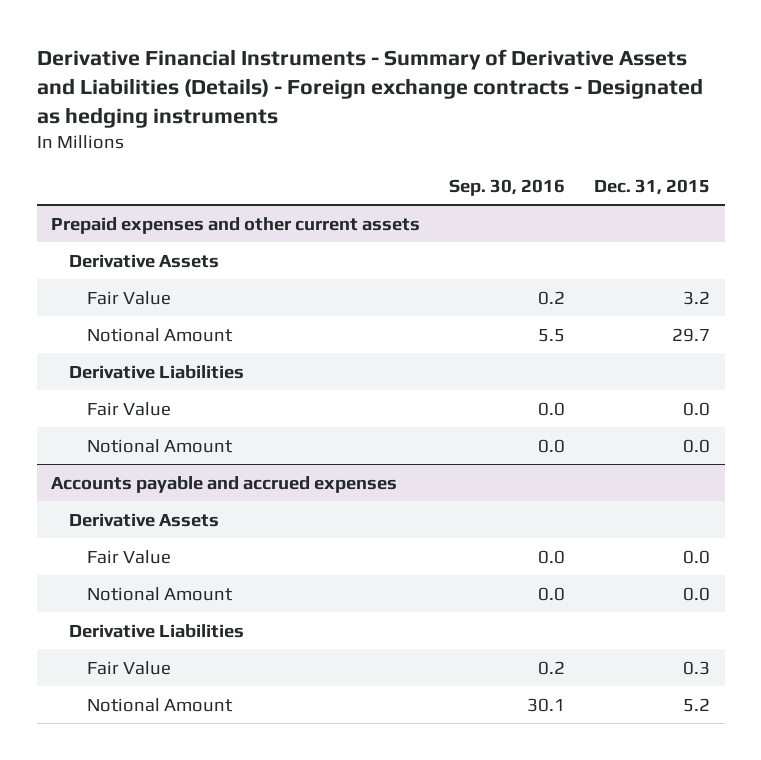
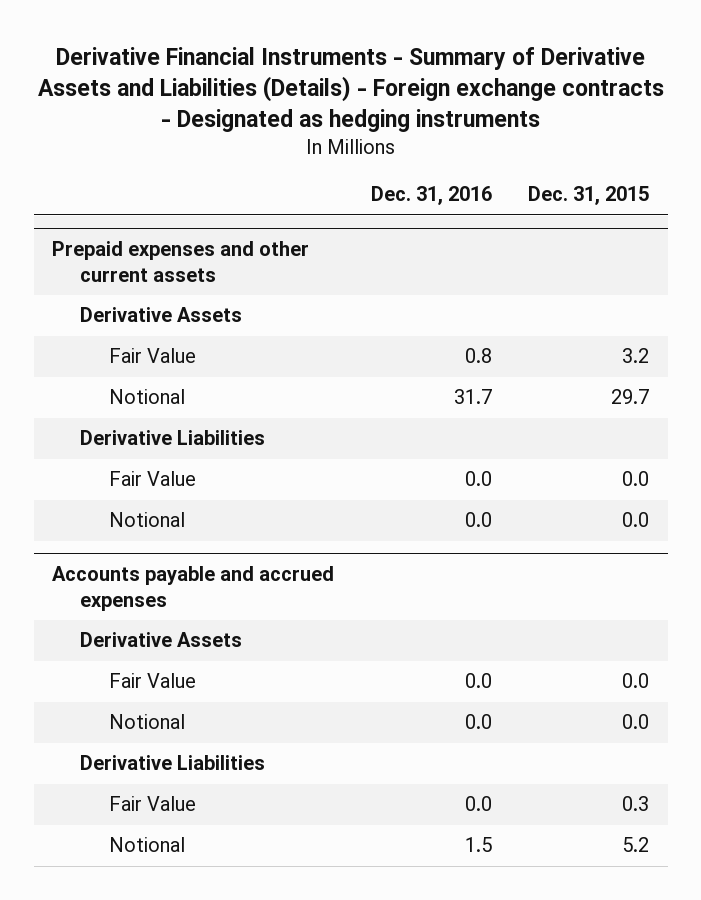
[449,178,566,196] Sep. 30, 2016 -> none
none -> [370,186,492,206] Dec. 31, 2016
[87,327,234,342] Notional Amount -> [108,389,185,405] Notional
[87,438,234,453] Notional Amount -> [108,512,185,528] Notional
[87,586,234,601] Notional Amount -> [108,714,185,730] Notional
[87,697,234,712] Notional Amount -> [108,837,185,853] Notional

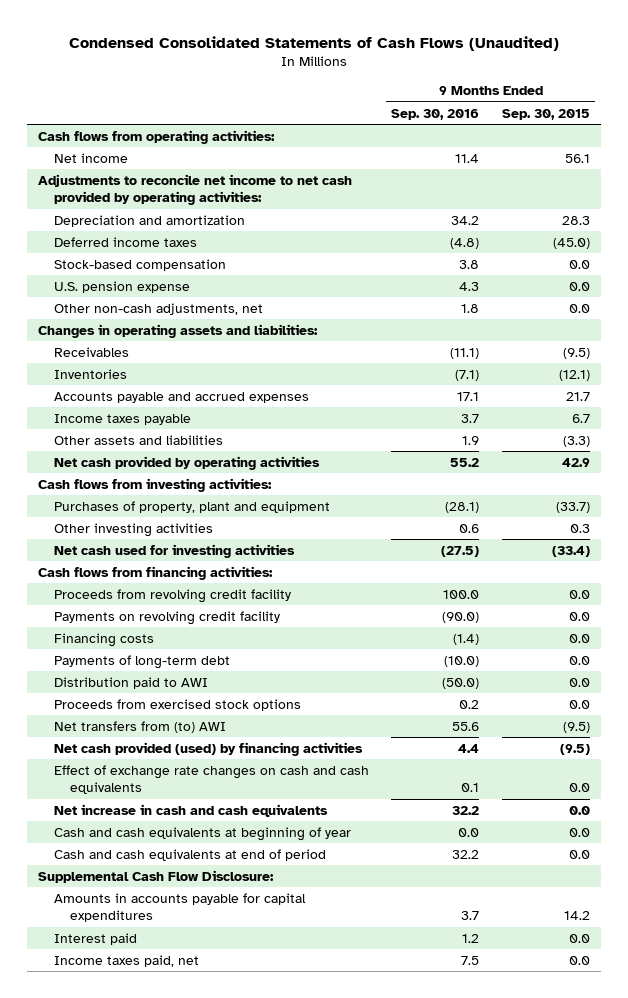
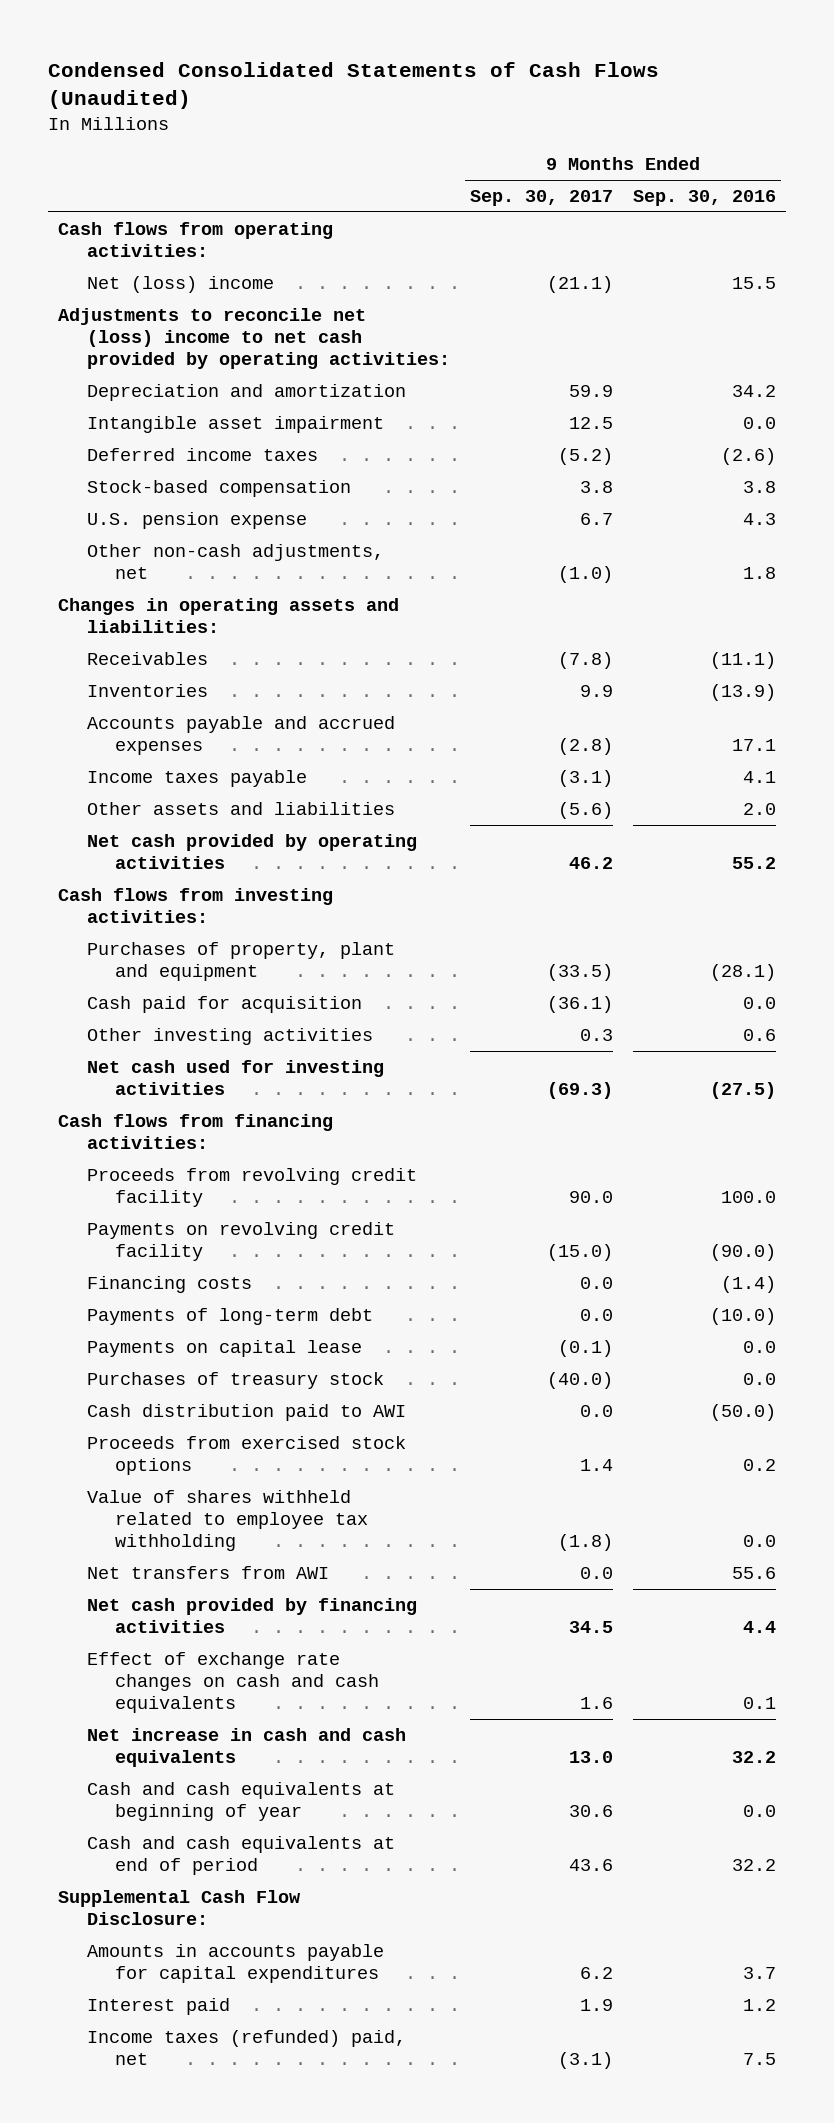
[501,108,590,120] Sep. 30, 2015 -> none
none -> [469,190,613,207] Sep. 30, 2017
[53,152,128,163] Net income -> [86,275,274,293] Net (loss) income
[455,153,480,163] 11.4 -> [731,276,776,289] 15.5
[37,173,352,206] Adjustments to reconcile net income to net cash provided by operating activities: -> [57,307,450,369] Adjustments to reconcile net (loss) income to net cash provided by operating activities:
none -> [86,415,384,433] Intangible asset impairment
[450,237,480,249] (4.8) -> [720,447,776,465] (2.6)
[455,369,480,381] (7.1) -> [709,683,776,701] (13.9)
[461,413,480,423] 3.7 -> [742,770,776,783] 4.1
[462,435,480,445] 1.9 -> [742,802,776,815] 2.0
none -> [86,995,362,1013] Cash paid for acquisition
none -> [86,1339,362,1357] Payments on capital lease
none -> [86,1371,384,1389] Purchases of treasury stock
[53,676,208,689] Distribution paid to AWI -> [86,1403,406,1421] Cash distribution paid to AWI
none -> [86,1489,369,1551] Value of shares withheld related to employee tax withholding
[53,720,226,733] Net transfers from (to) AWI -> [86,1565,329,1579] Net transfers from AWI
[53,741,363,756] Net cash provided (used) by financing activities -> [86,1597,417,1633] Net cash provided by financing activities
[53,954,199,967] Income taxes paid, net -> [86,2029,406,2065] Income taxes (refunded) paid, net

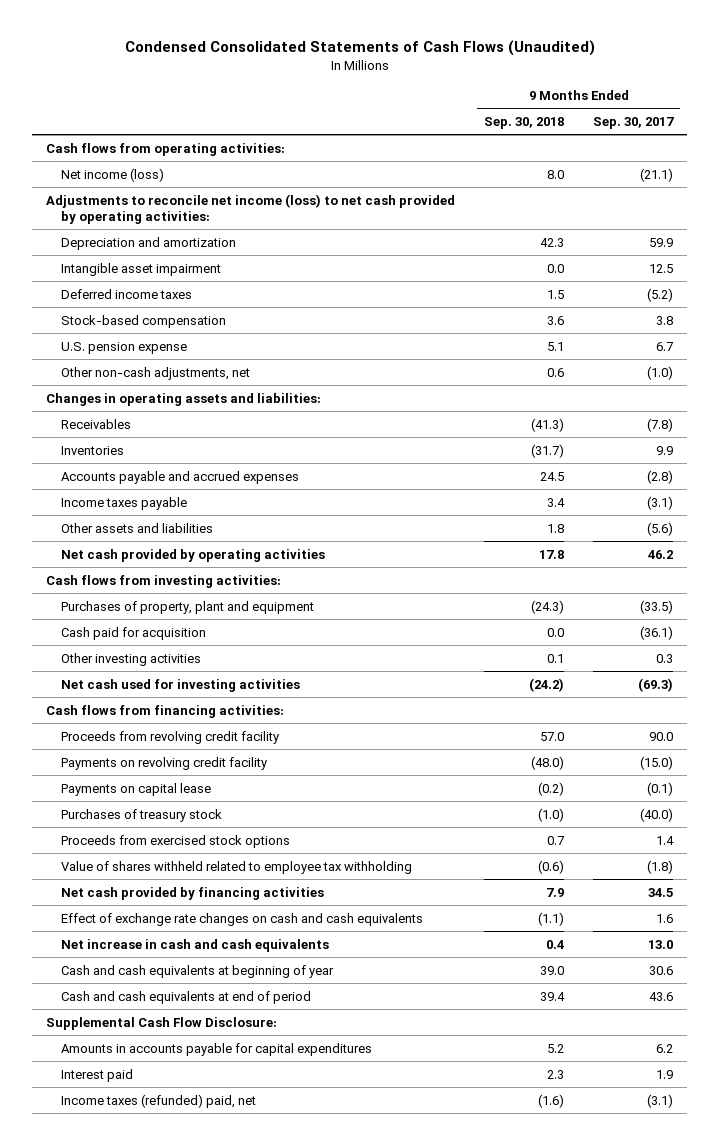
[632,190,776,207] Sep. 30, 2016 -> none
none -> [484,117,565,130] Sep. 30, 2018
[86,275,274,293] Net (loss) income -> [61,167,165,182] Net income (loss)
[57,307,450,369] Adjustments to reconcile net (loss) income to net cash provided by operating activities: -> [46,193,456,224] Adjustments to reconcile net income (loss) to net cash provided by operating activities:
[86,1275,252,1293] Financing costs -> none
[86,1307,373,1325] Payments of long-term debt -> none
[86,1403,406,1421] Cash distribution paid to AWI -> none
[86,1565,329,1579] Net transfers from AWI -> none

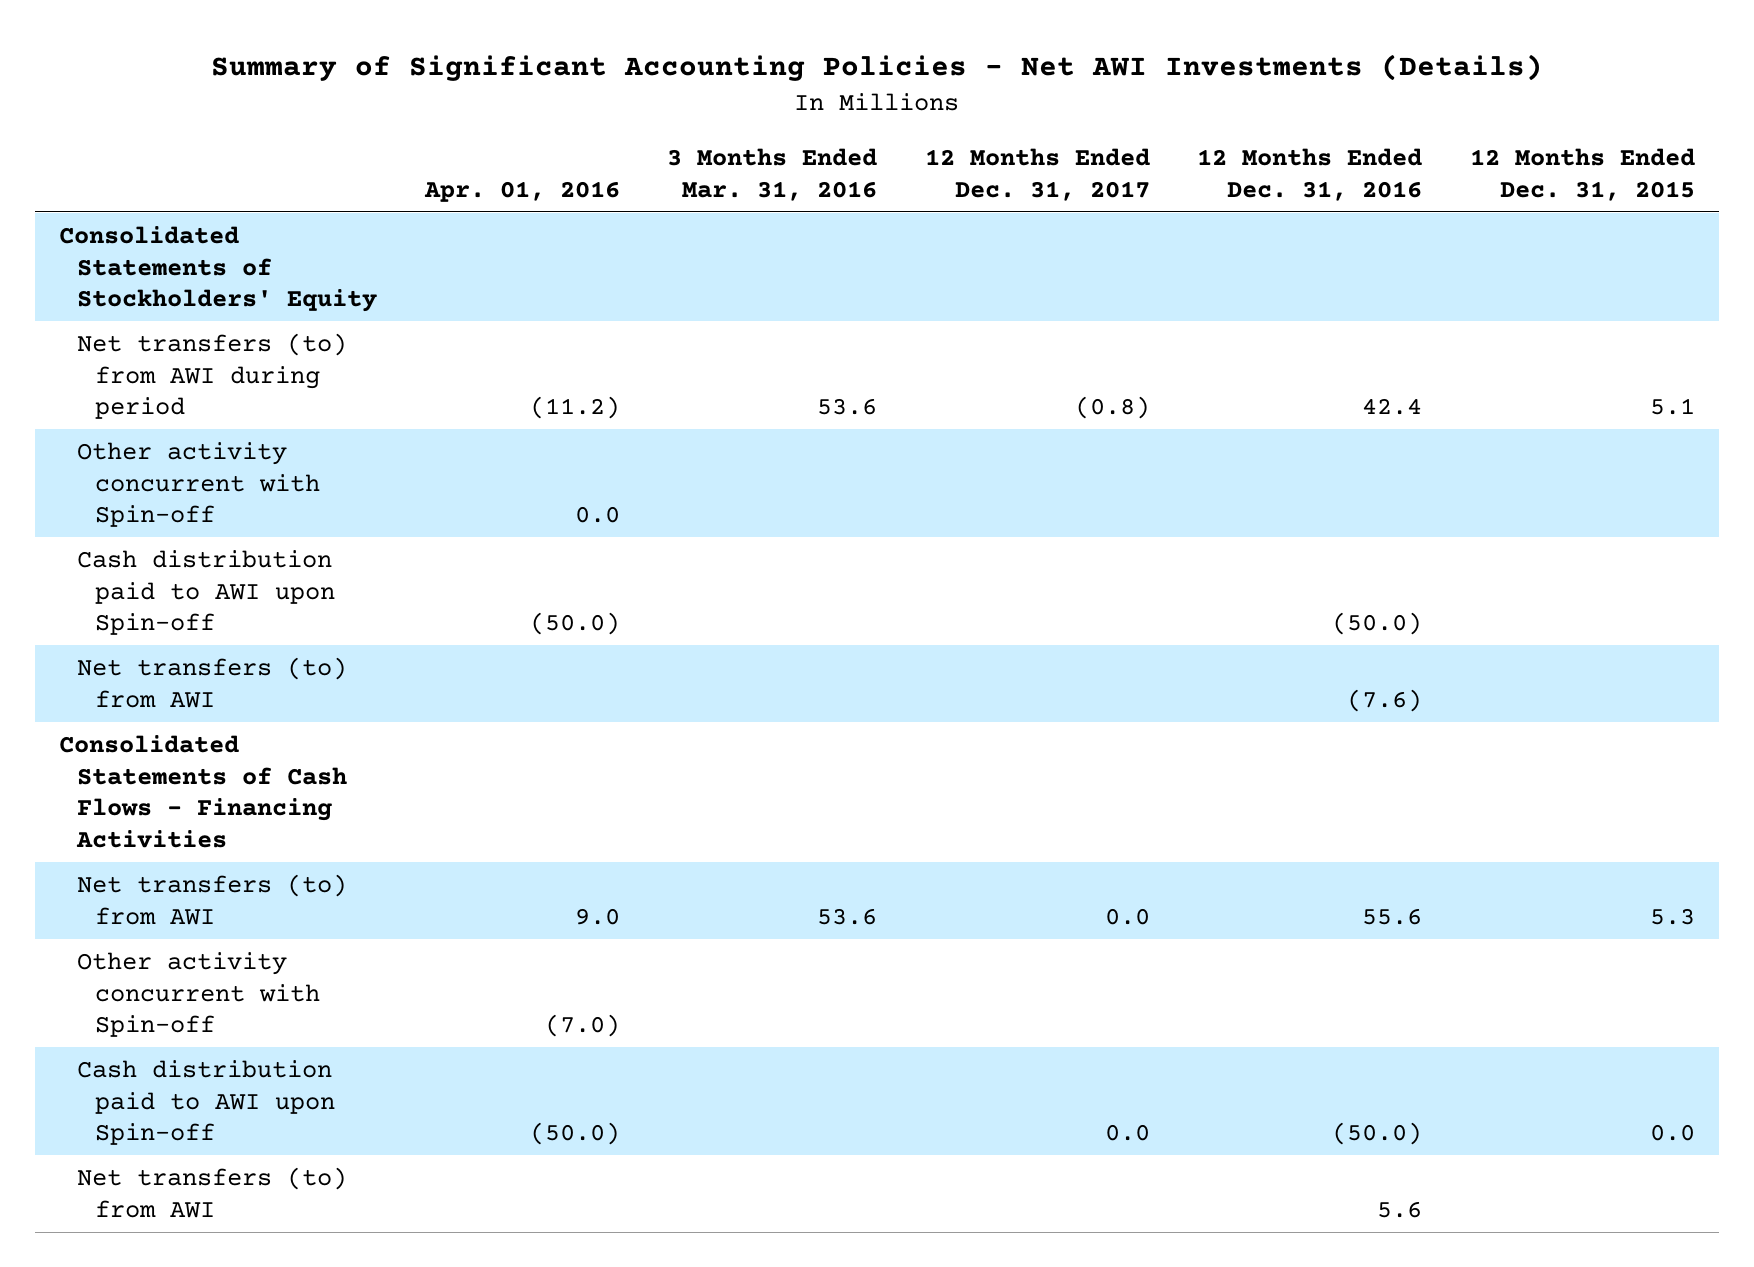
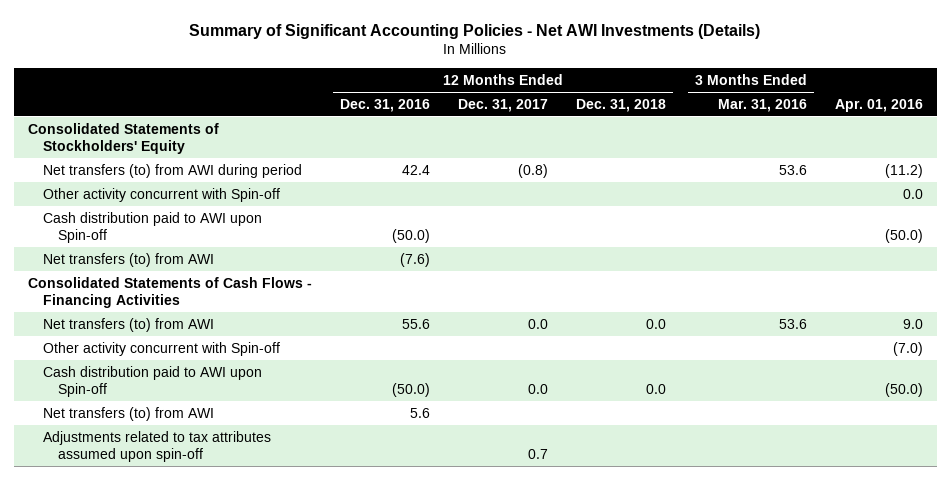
[1469,148,1695,201] 12 Months Ended Dec. 31, 2015 -> none
none -> [576,98,667,112] Dec. 31, 2018
none -> [43,430,272,463] Adjustments related to tax attributes assumed upon spin-off

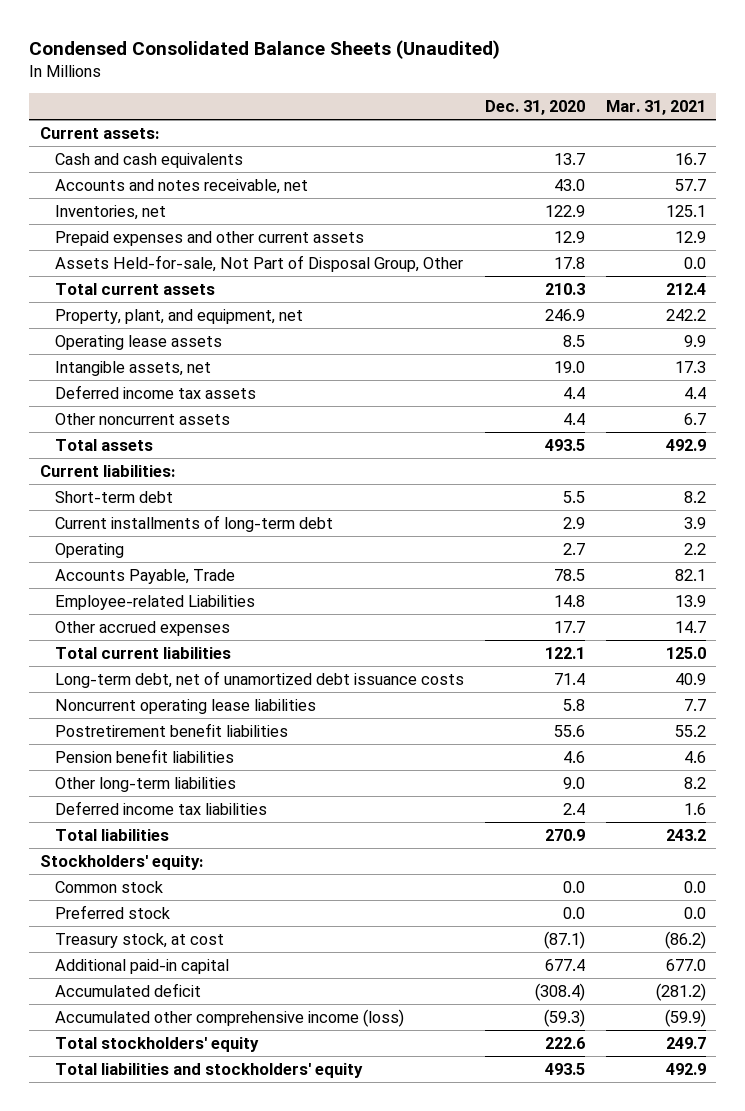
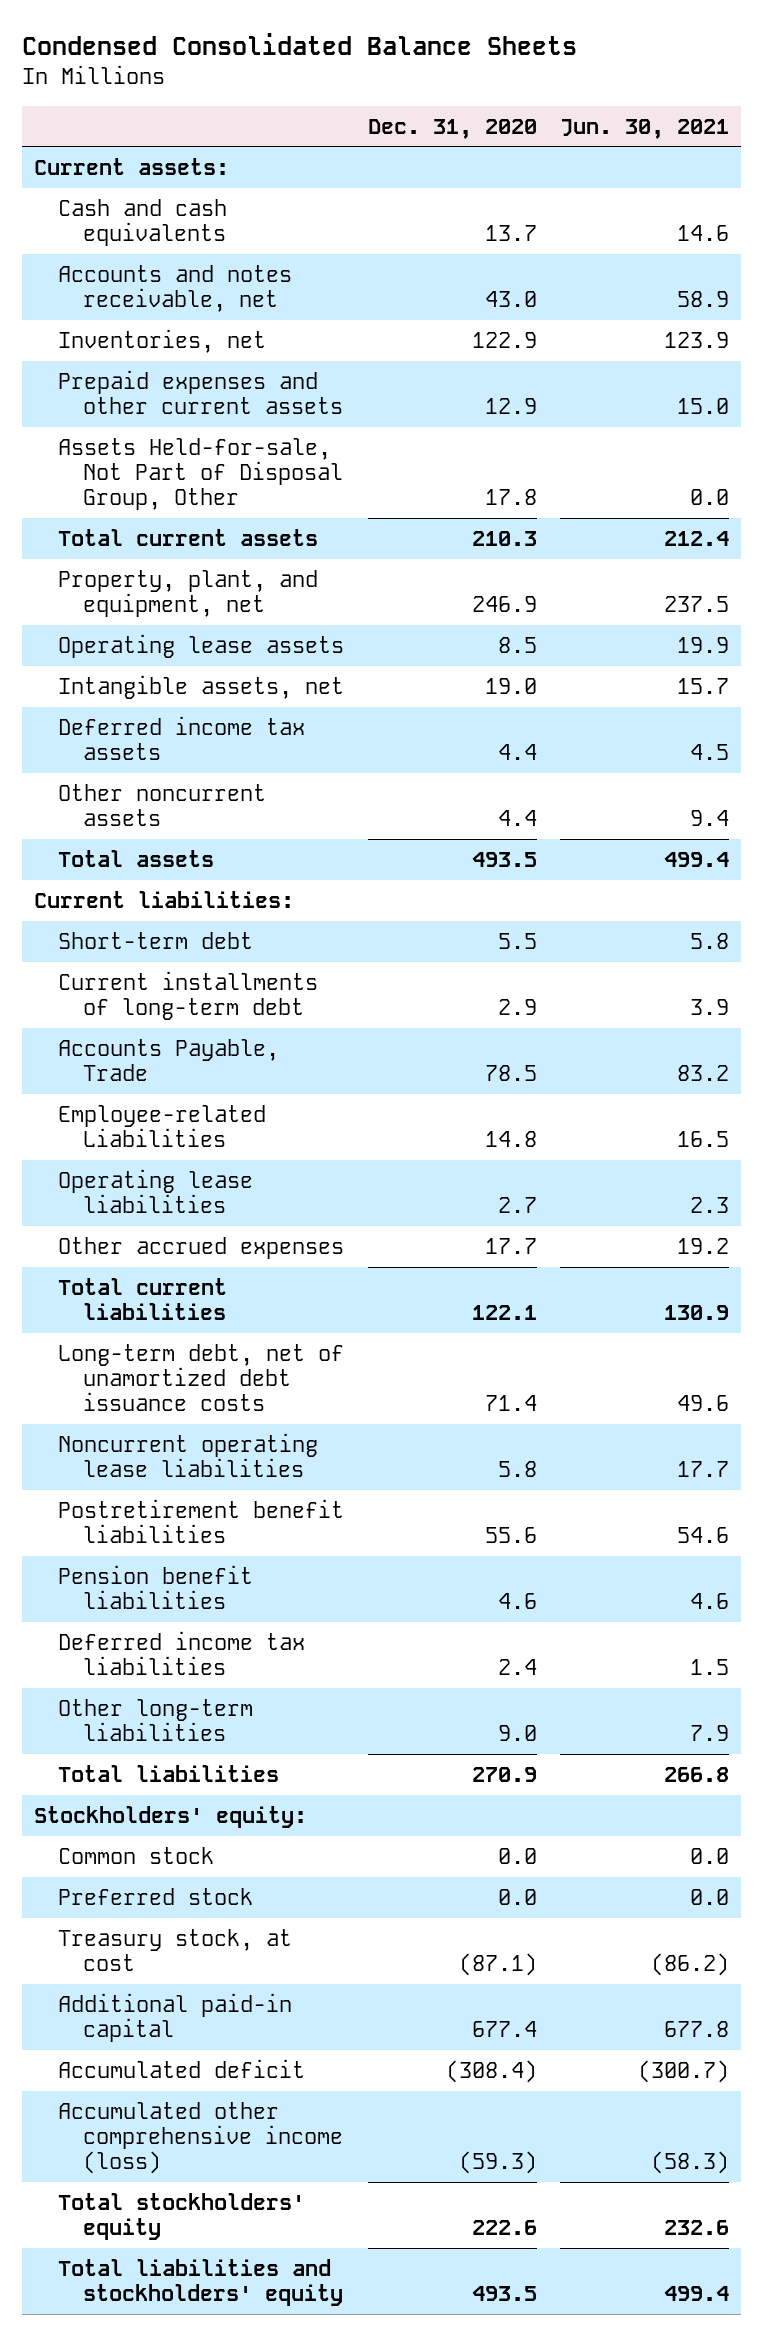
[29,39,501,59] Condensed Consolidated Balance Sheets (Unaudited) -> [22,33,578,56] Condensed Consolidated Balance Sheets
[605,99,706,115] Mar. 31, 2021 -> none
none -> [560,118,730,139] Jun. 30, 2021
[54,542,124,558] Operating -> none
none -> [58,1168,254,1214] Operating lease liabilities
[54,776,236,792] Other long-term liabilities -> [58,1698,254,1742] Other long-term liabilities

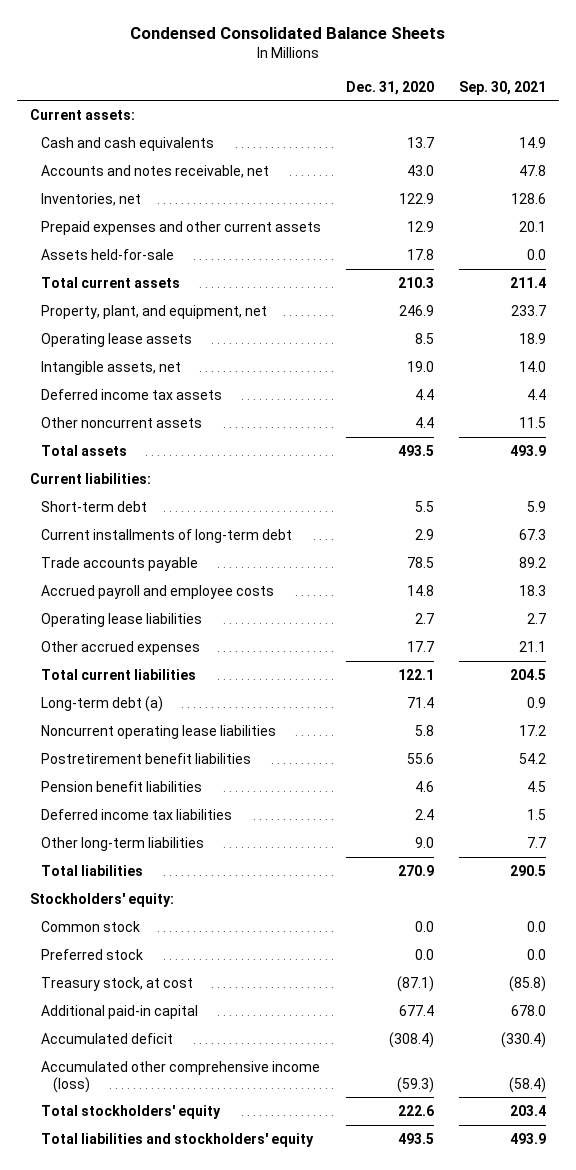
[560,118,730,139] Jun. 30, 2021 -> none
none -> [459,80,547,95] Sep. 30, 2021
[58,437,343,511] Assets Held-for-sale, Not Part of Disposal Group, Other -> [41,248,175,260] Assets held-for-sale
[58,1038,280,1082] Accounts Payable, Trade -> [41,556,199,571] Trade accounts payable
[58,1104,267,1148] Employee-related Liabilities -> [41,584,275,599] Accrued payroll and employee costs
[58,1343,345,1412] Long-term debt, net of unamortized debt issuance costs -> [41,695,164,712] Long-term debt (a)

